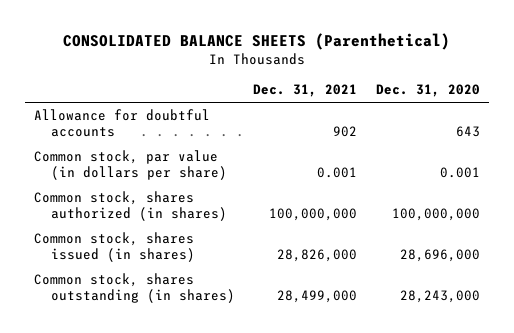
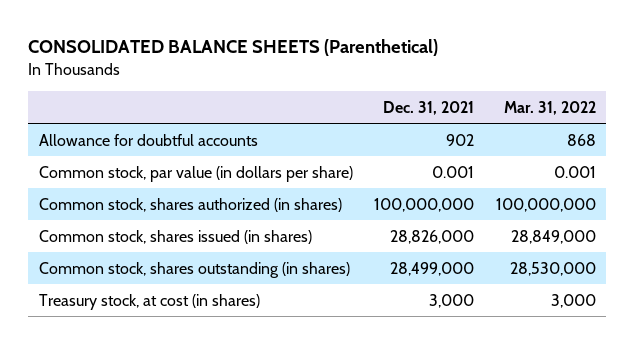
[375,84,480,98] Dec. 31, 2020 -> none
none -> [503,100,596,115] Mar. 31, 2022
none -> [38,293,260,310] Treasury stock, at cost (in shares)

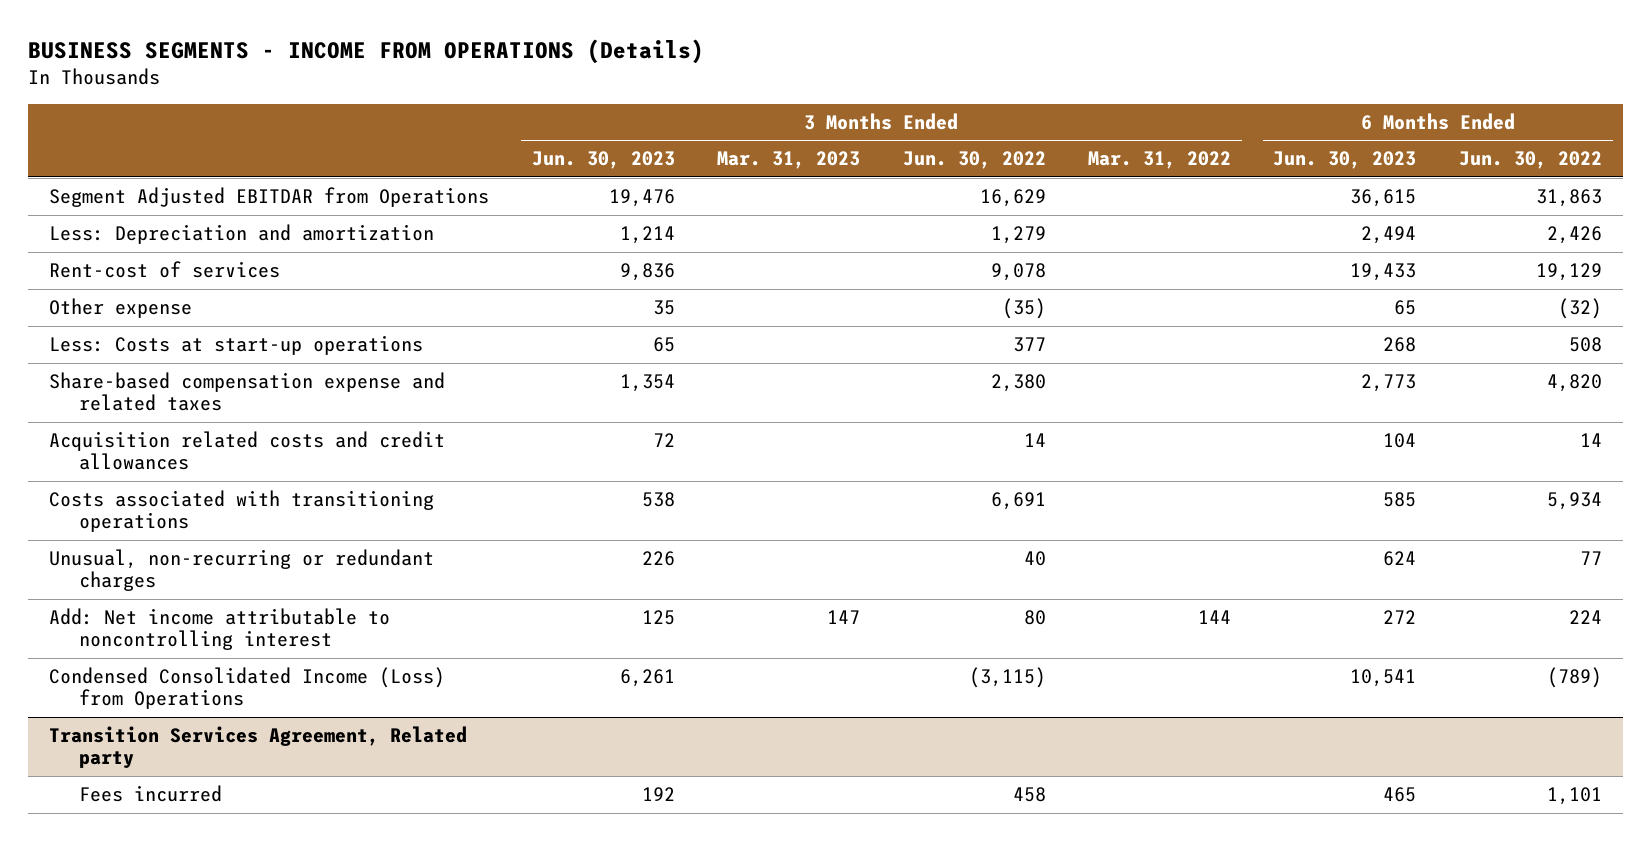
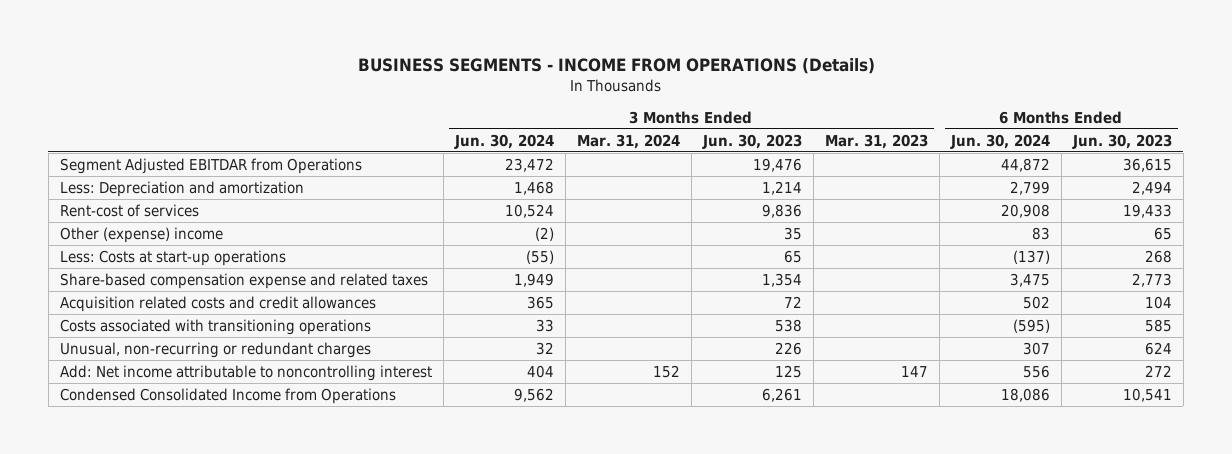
[902,151,1046,170] Jun. 30, 2022 -> none
[1088,151,1232,170] Mar. 31, 2022 -> none
[1458,151,1602,170] Jun. 30, 2022 -> none
none -> [453,133,554,149] Jun. 30, 2024
none -> [576,133,680,149] Mar. 31, 2024
none -> [949,133,1050,149] Jun. 30, 2024
[49,298,193,319] Other expense -> [59,226,223,243] Other (expense) income
[49,726,468,769] Transition Services Agreement, Related party -> none
[79,785,223,803] Fees incurred -> none
[49,667,446,710] Condensed Consolidated Income (Loss) from Operations -> [59,387,396,404] Condensed Consolidated Income from Operations

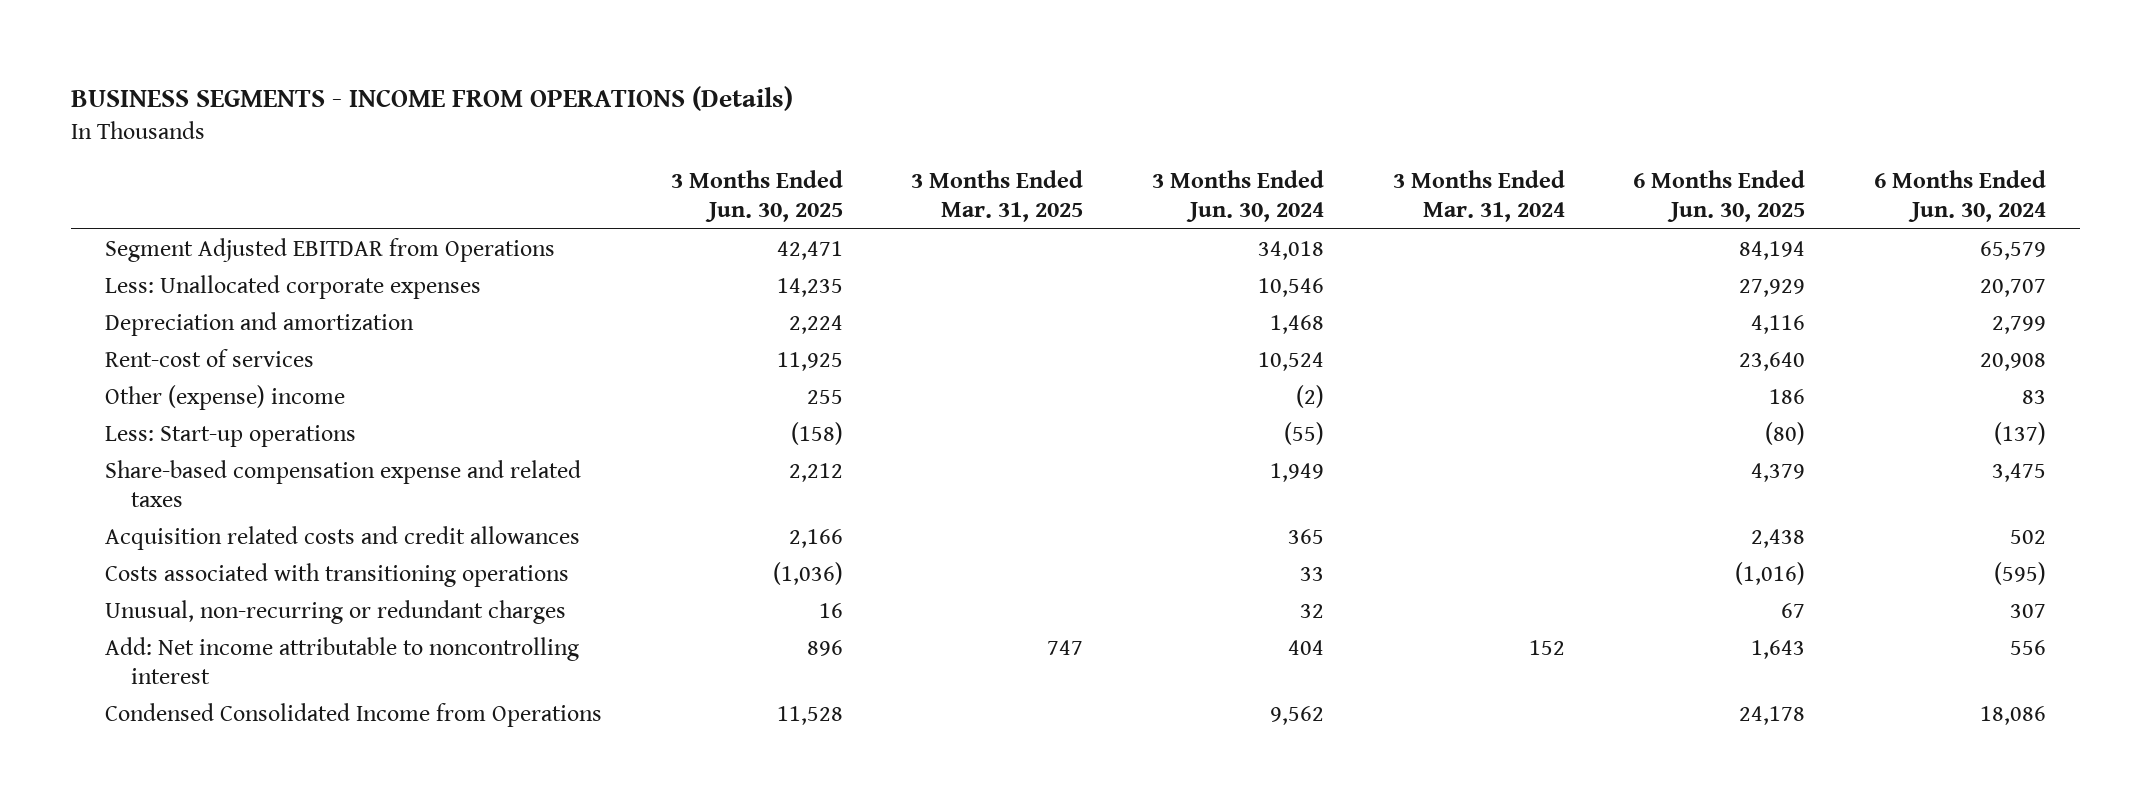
[701,133,802,149] Jun. 30, 2023 -> none
[824,133,928,149] Mar. 31, 2023 -> none
[1071,133,1172,149] Jun. 30, 2023 -> none
none -> [670,170,843,223] 3 Months Ended Jun. 30, 2025
none -> [911,170,1084,223] 3 Months Ended Mar. 31, 2025
none -> [1633,170,1806,223] 6 Months Ended Jun. 30, 2025
[504,157,554,172] 23,472 -> [1258,240,1325,260] 34,018
[1000,157,1050,172] 44,872 -> [1979,240,2046,260] 65,579
none -> [105,274,482,299] Less: Unallocated corporate expenses
[59,180,304,197] Less: Depreciation and amortization -> [105,311,415,336] Depreciation and amortization
[59,249,286,266] Less: Costs at start-up operations -> [105,424,357,447] Less: Start-up operations

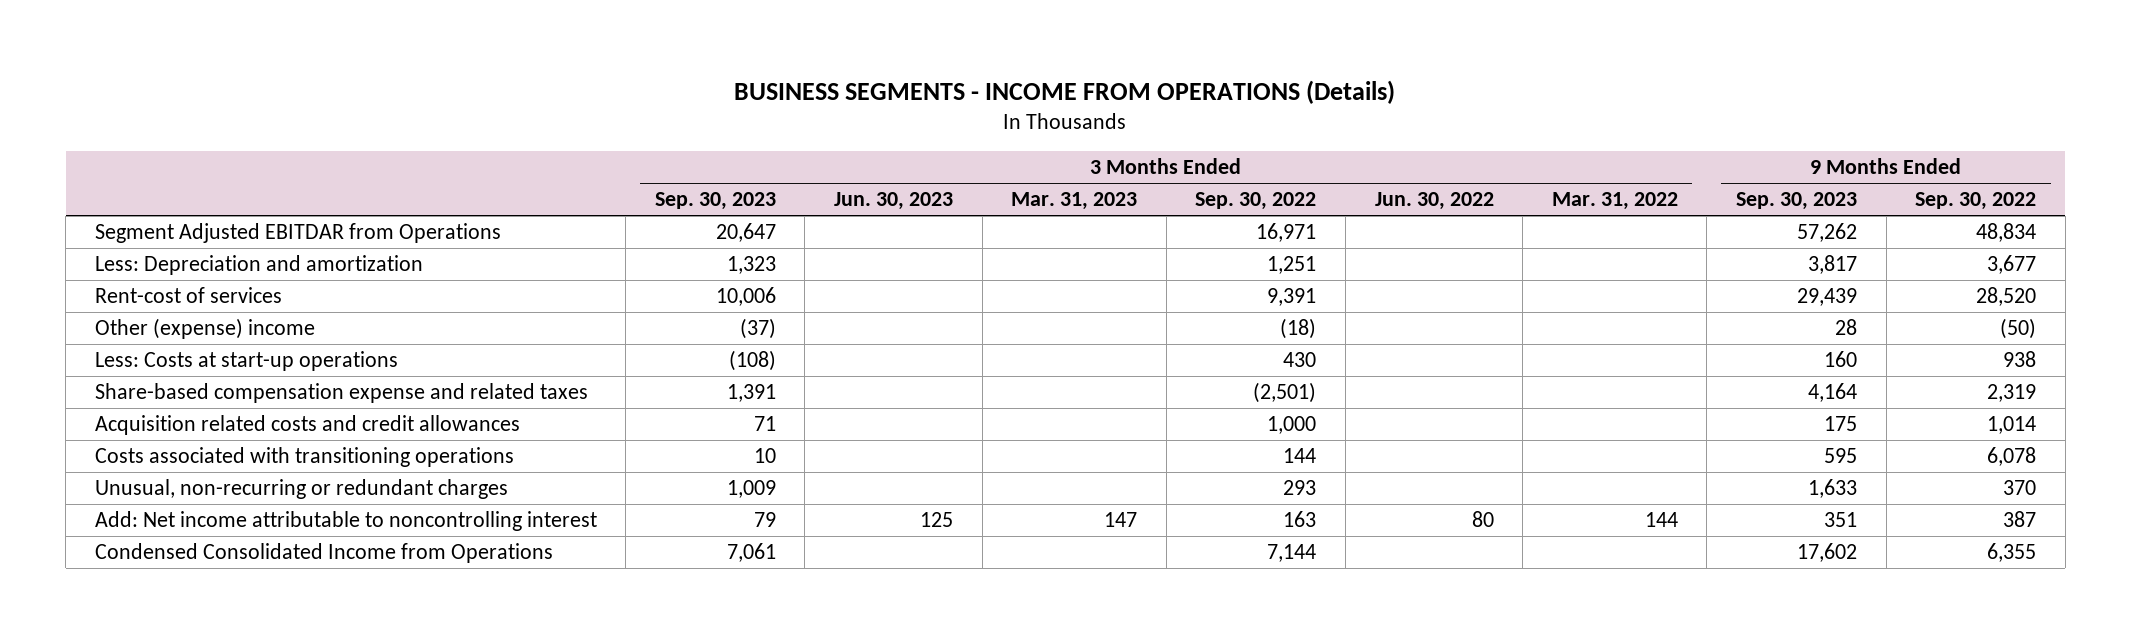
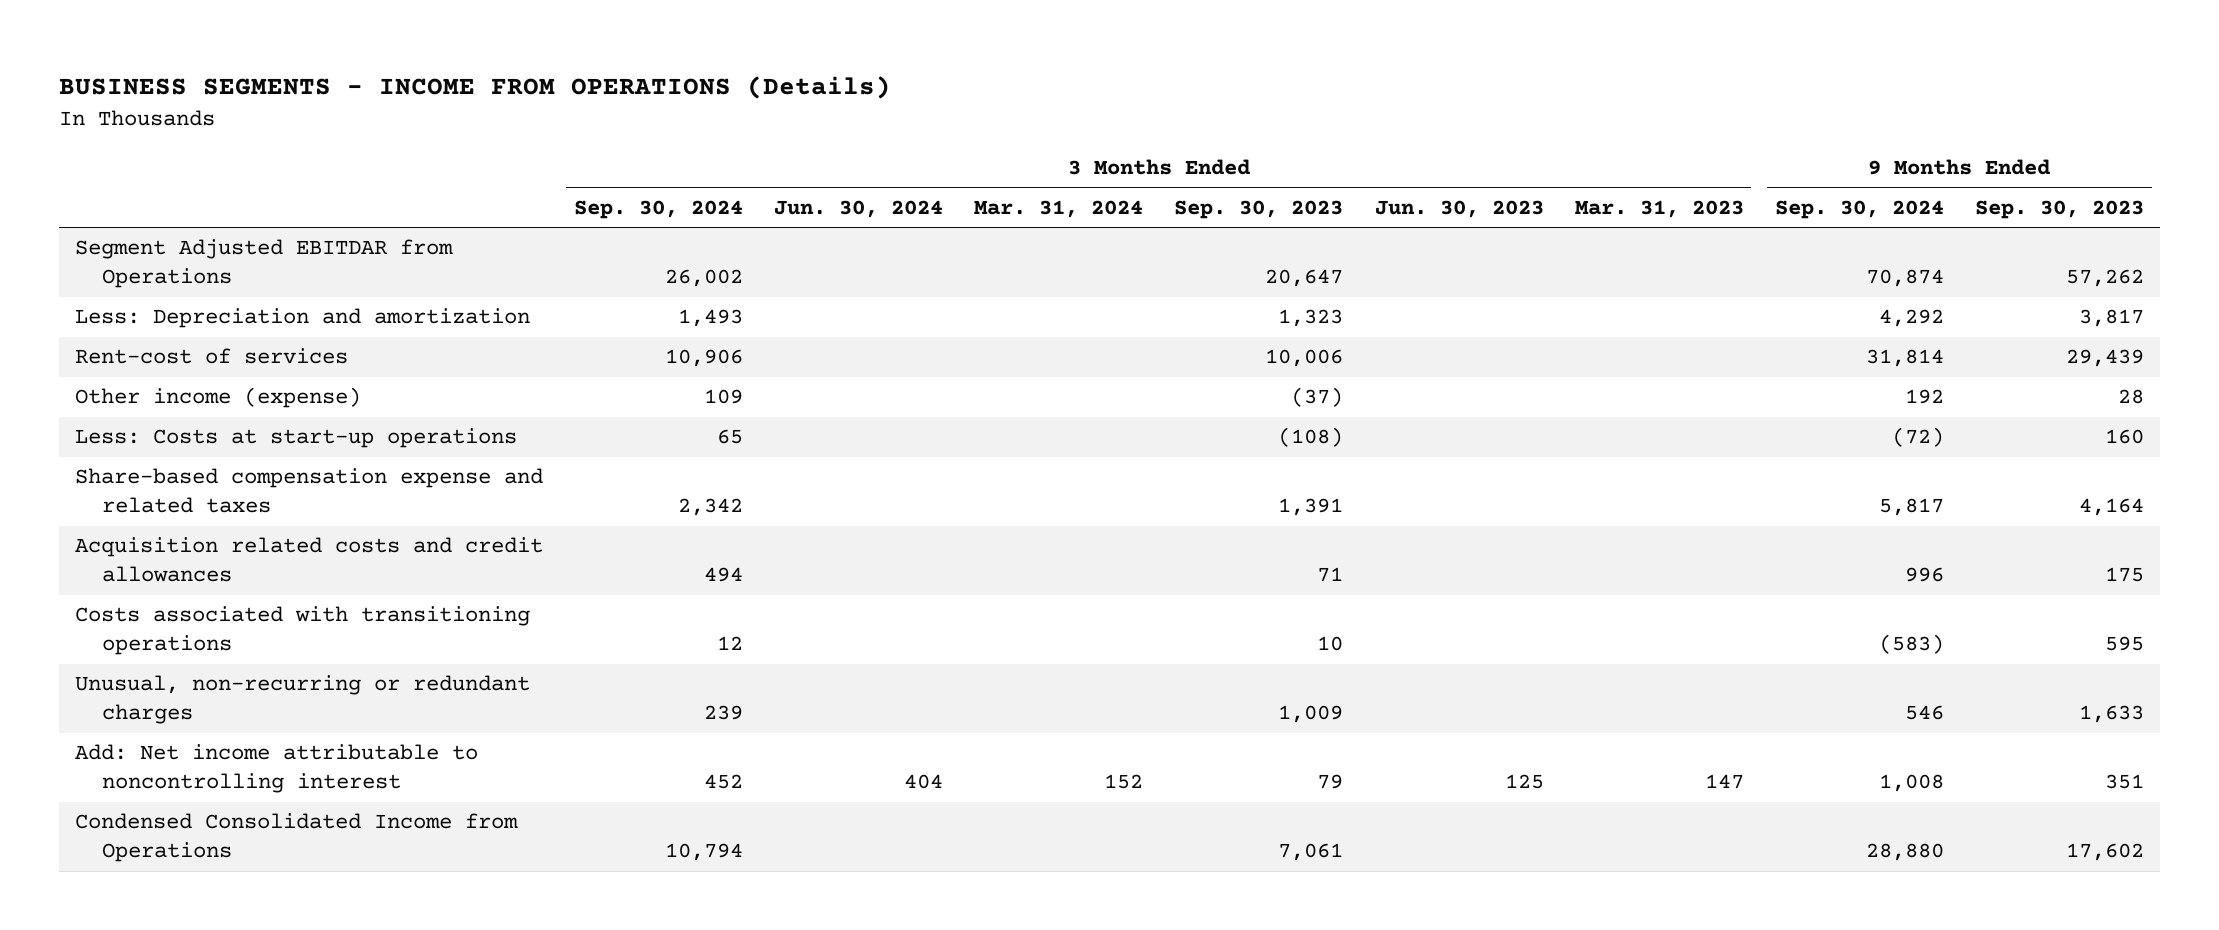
[1195,192,1317,211] Sep. 30, 2022 -> none
[1374,192,1494,211] Jun. 30, 2022 -> none
[1551,192,1678,211] Mar. 31, 2022 -> none
[1915,192,2037,211] Sep. 30, 2022 -> none
none -> [573,199,743,219] Sep. 30, 2024
none -> [774,199,944,218] Jun. 30, 2024
none -> [974,199,1144,218] Mar. 31, 2024
none -> [1774,199,1944,219] Sep. 30, 2024
[94,318,315,340] Other (expense) income -> [74,387,361,409] Other income (expense)

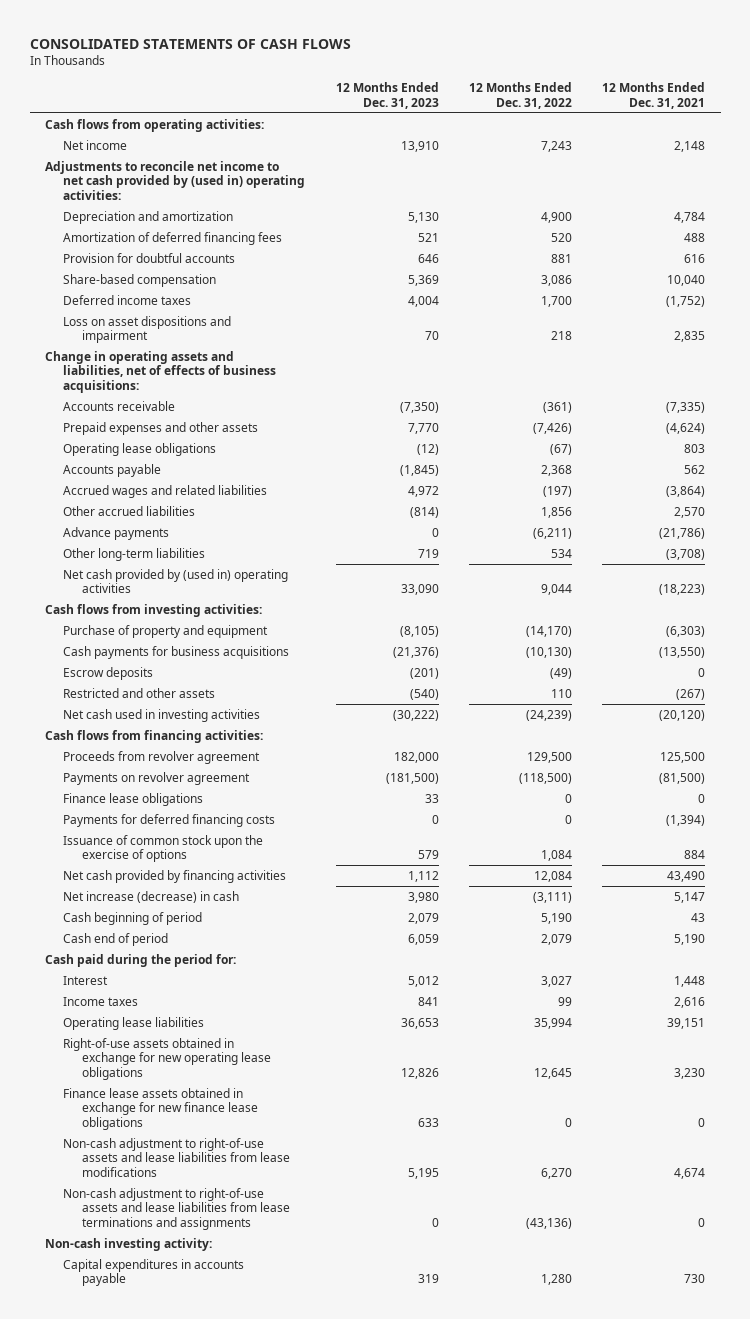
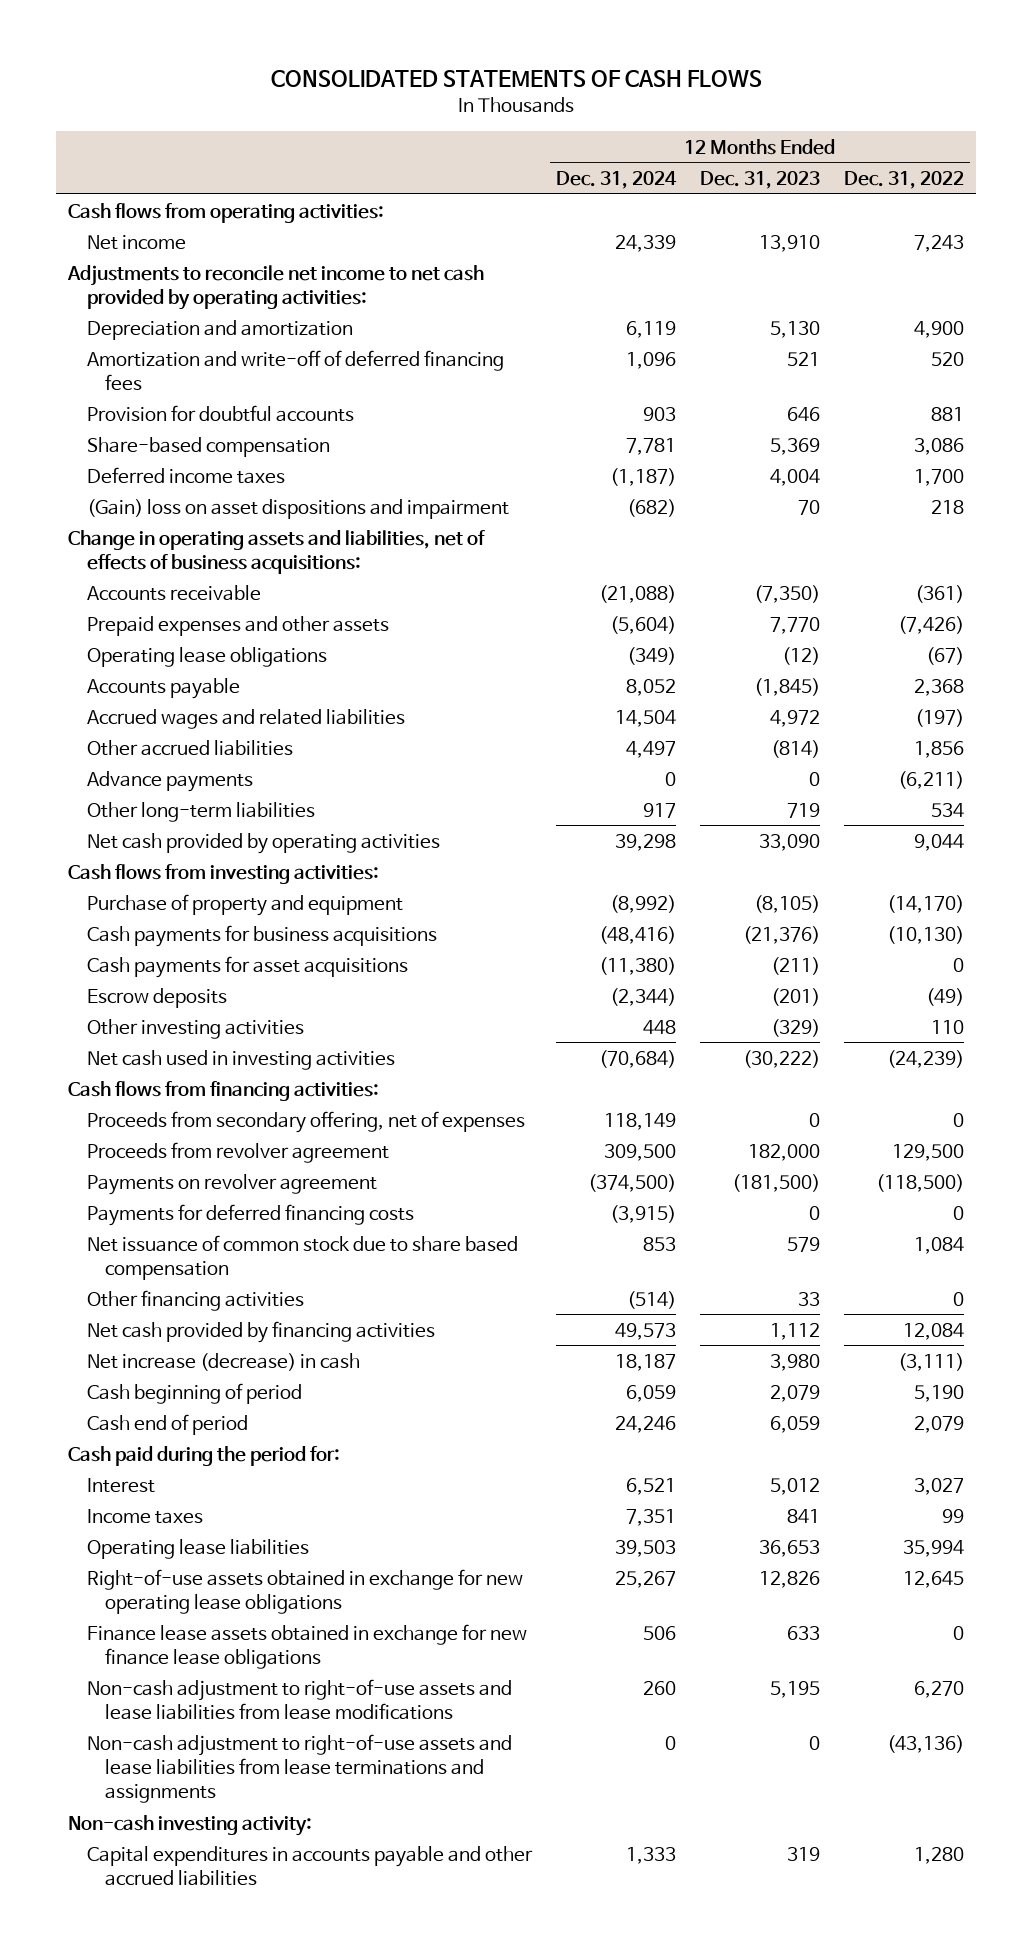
[602,82,706,109] 12 Months Ended Dec. 31, 2021 -> none
none -> [555,170,677,189] Dec. 31, 2024
[45,160,306,201] Adjustments to reconcile net income to net cash provided by (used in) operating activities: -> [67,264,485,310] Adjustments to reconcile net income to net cash provided by operating activities:
[63,231,283,245] Amortization of deferred financing fees -> [86,349,504,391] Amortization and write-off of deferred financing fees
[63,315,232,344] Loss on asset dispositions and impairment -> [86,498,509,519] (Gain) loss on asset dispositions and impairment
[63,568,289,594] Net cash provided by (used in) operating activities -> [86,832,440,854] Net cash provided by operating activities
none -> [86,955,408,978] Cash payments for asset acquisitions
[63,687,216,698] Restricted and other assets -> none
none -> [86,1018,304,1039] Other investing activities
none -> [86,1110,525,1133] Proceeds from secondary offering, net of expenses
[63,792,204,806] Finance lease obligations -> none
[63,834,264,863] Issuance of common stock upon the exercise of options -> [86,1234,518,1280] Net issuance of common stock due to share based compensation
none -> [86,1289,304,1311] Other financing activities
[63,1258,245,1287] Capital expenditures in accounts payable -> [86,1845,533,1886] Capital expenditures in accounts payable and other accrued liabilities

